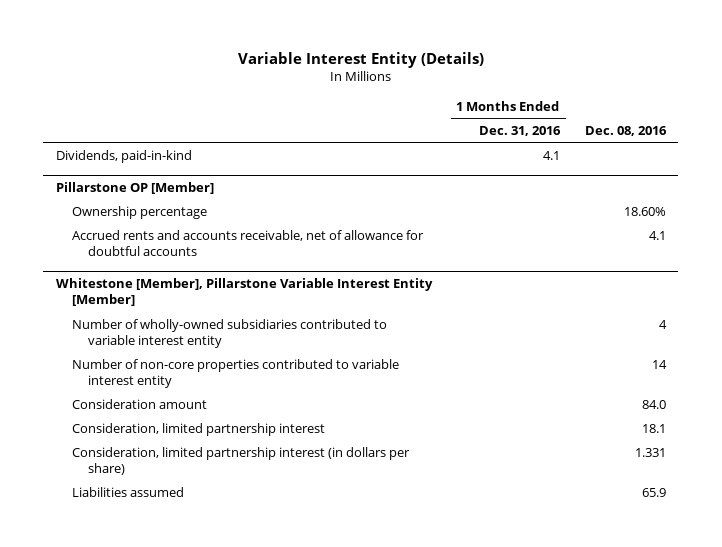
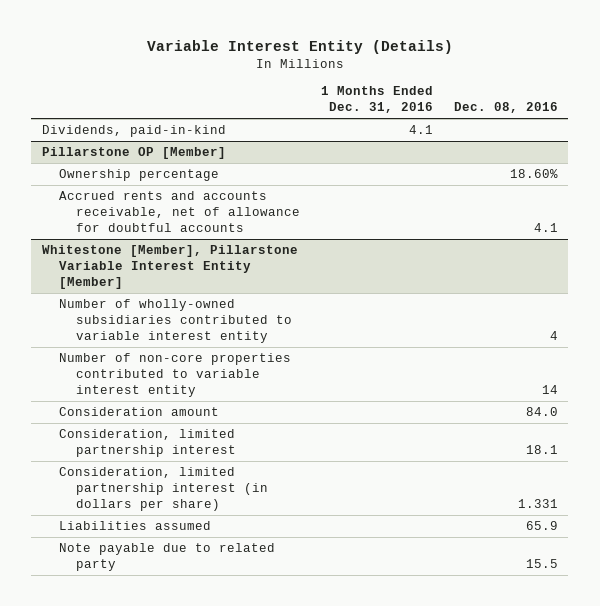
none -> [58,543,275,572] Note payable due to related party

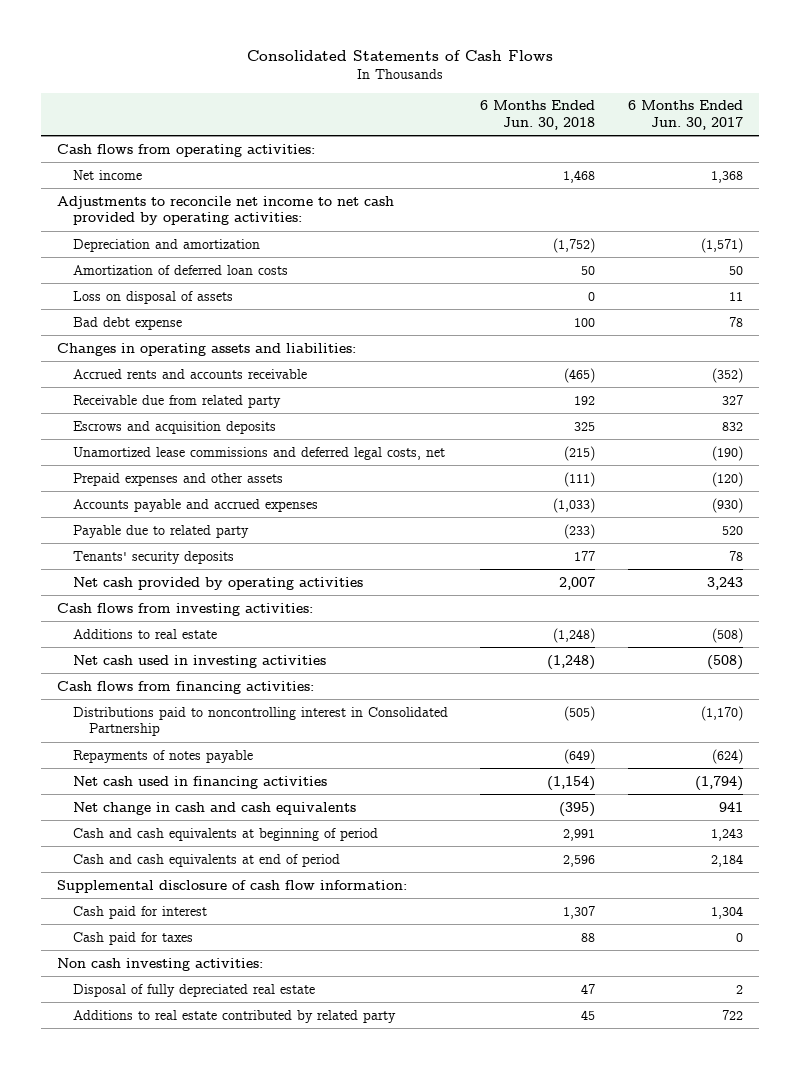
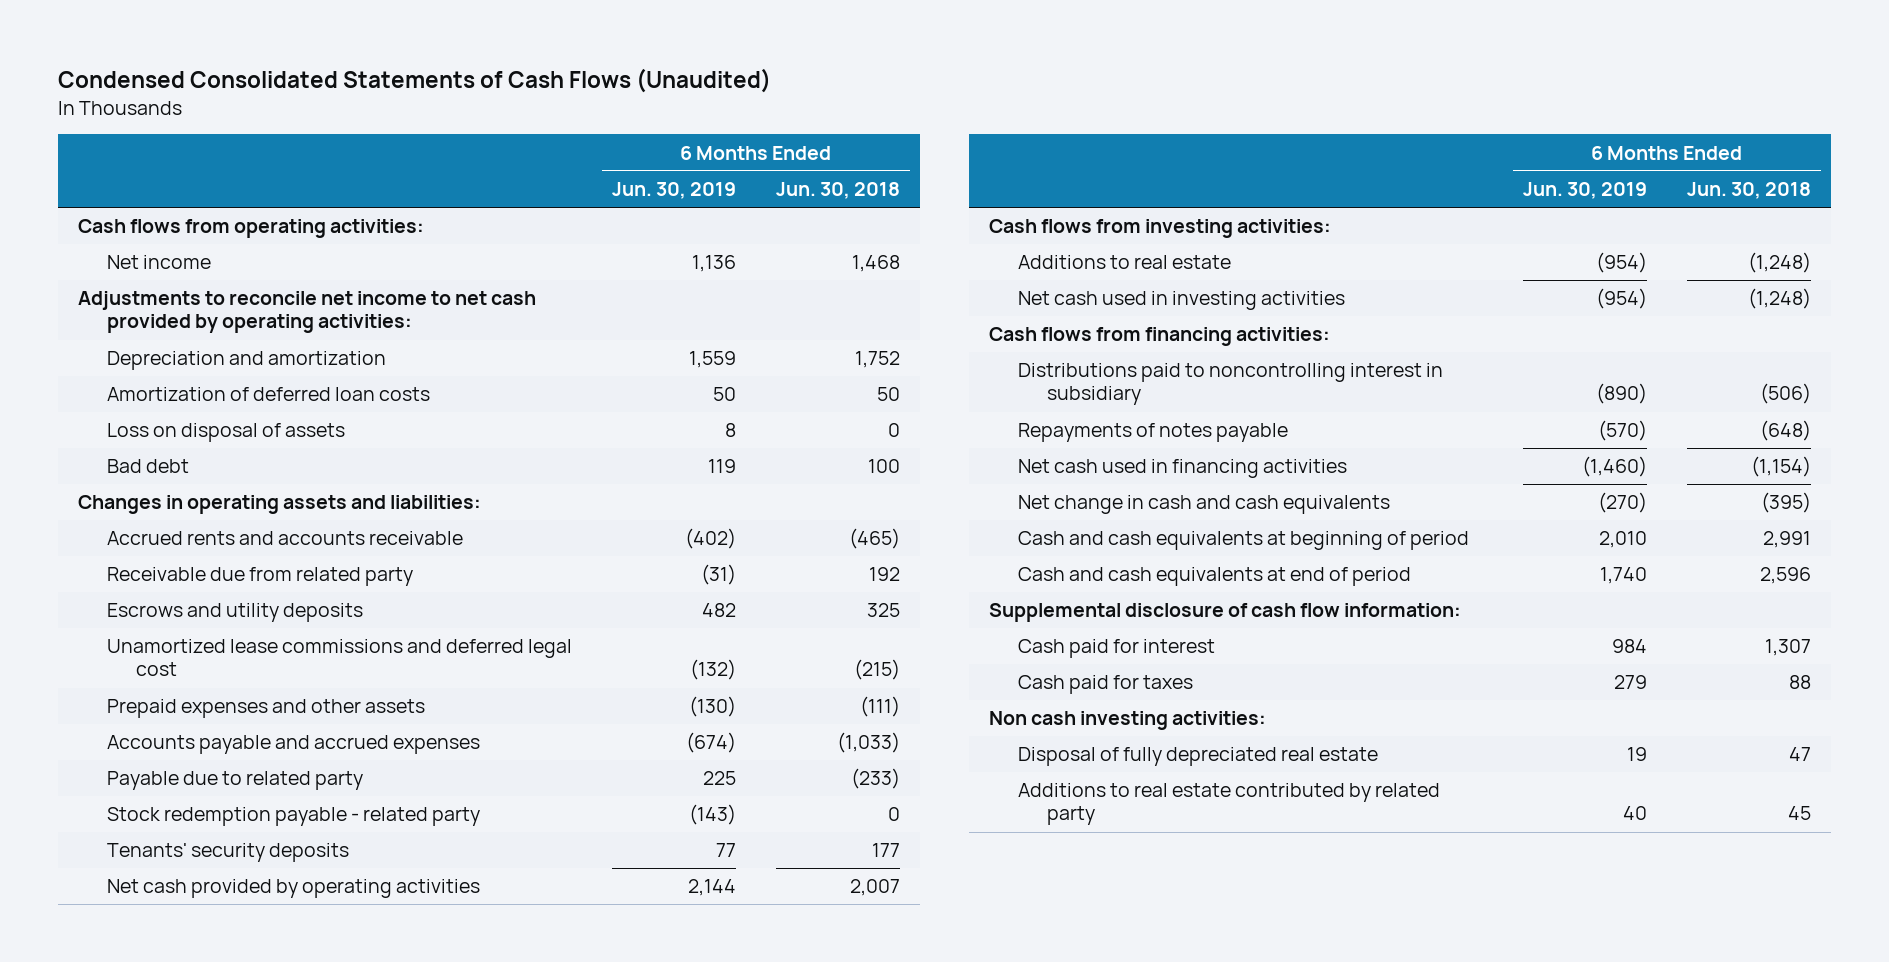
[246,50,553,62] Consolidated Statements of Cash Flows -> [57,68,771,94] Condensed Consolidated Statements of Cash Flows (Unaudited)
[627,100,743,130] 6 Months Ended Jun. 30, 2017 -> none
none -> [611,182,736,200] Jun. 30, 2019
[553,237,596,253] (1,752) -> [854,351,900,369] 1,752
[73,316,183,330] Bad debt expense -> [107,459,190,474] Bad debt
[73,420,277,434] Escrows and acquisition deposits -> [107,603,364,623] Escrows and utility deposits
[73,446,446,460] Unamortized lease commissions and deferred legal costs, net -> [107,639,573,677] Unamortized lease commissions and deferred legal cost
none -> [107,807,481,827] Stock redemption payable - related party
[73,706,449,737] Distributions paid to noncontrolling interest in Consolidated Partnership -> [1017,363,1443,406] Distributions paid to noncontrolling interest in subsidiary
[564,705,596,721] (505) -> [1759,383,1811,405] (506)
[564,748,596,764] (649) -> [1759,420,1811,442] (648)

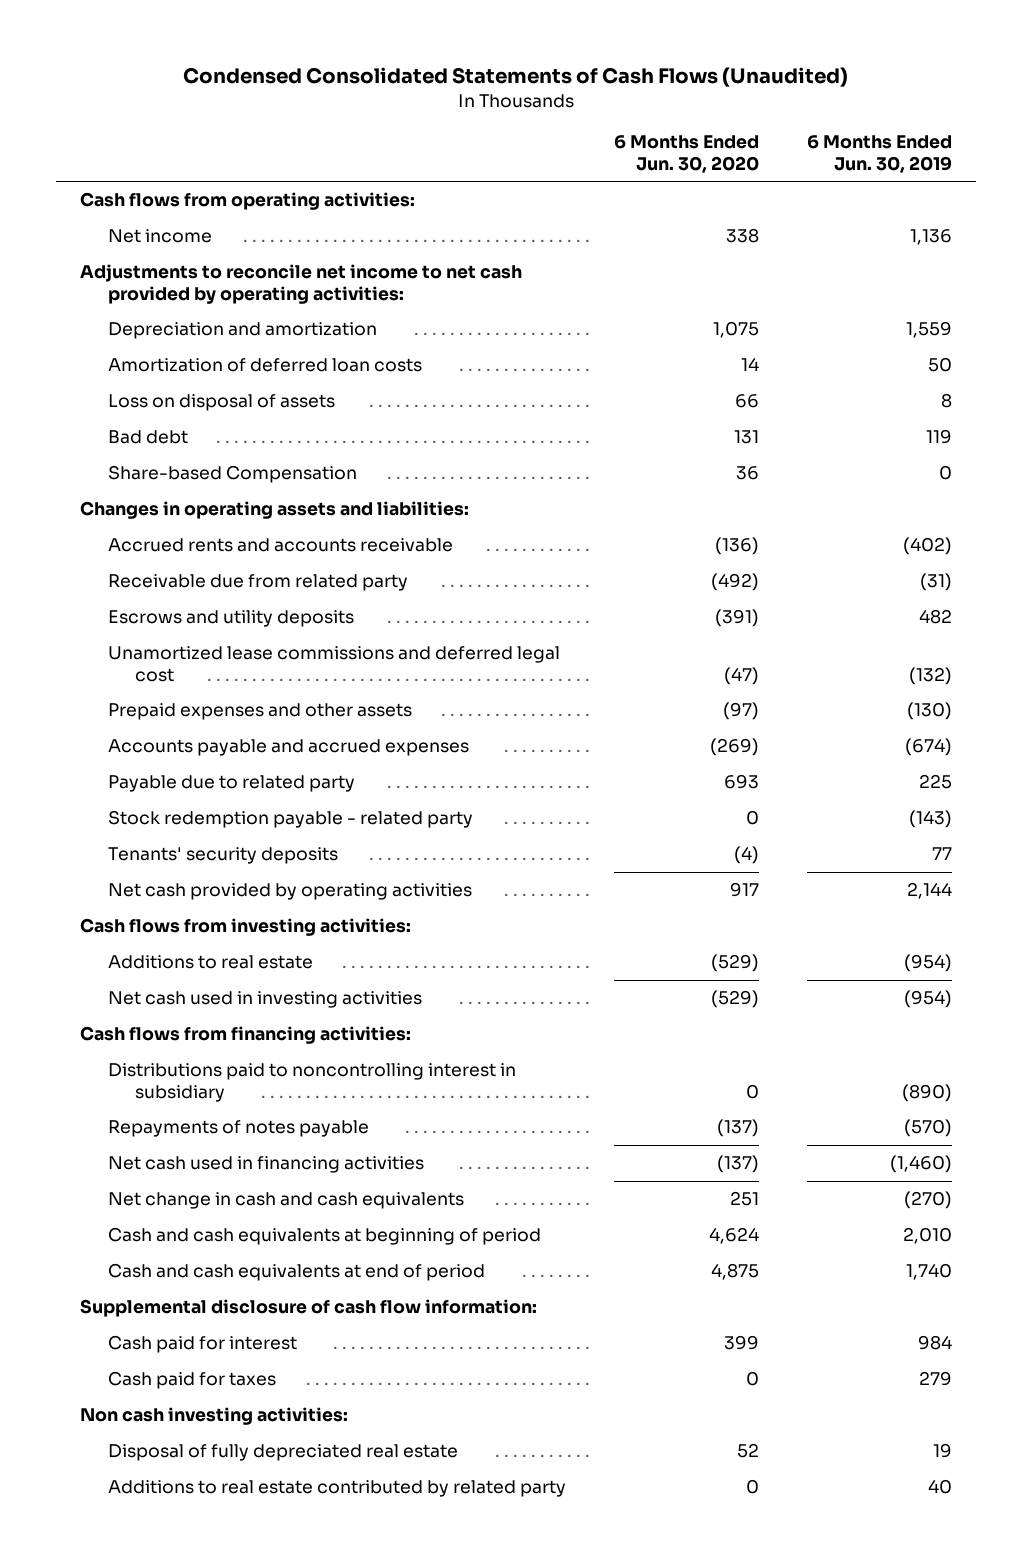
[775,182,900,200] Jun. 30, 2018 -> none
none -> [613,135,759,173] 6 Months Ended Jun. 30, 2020
none -> [107,465,357,484] Share-based Compensation

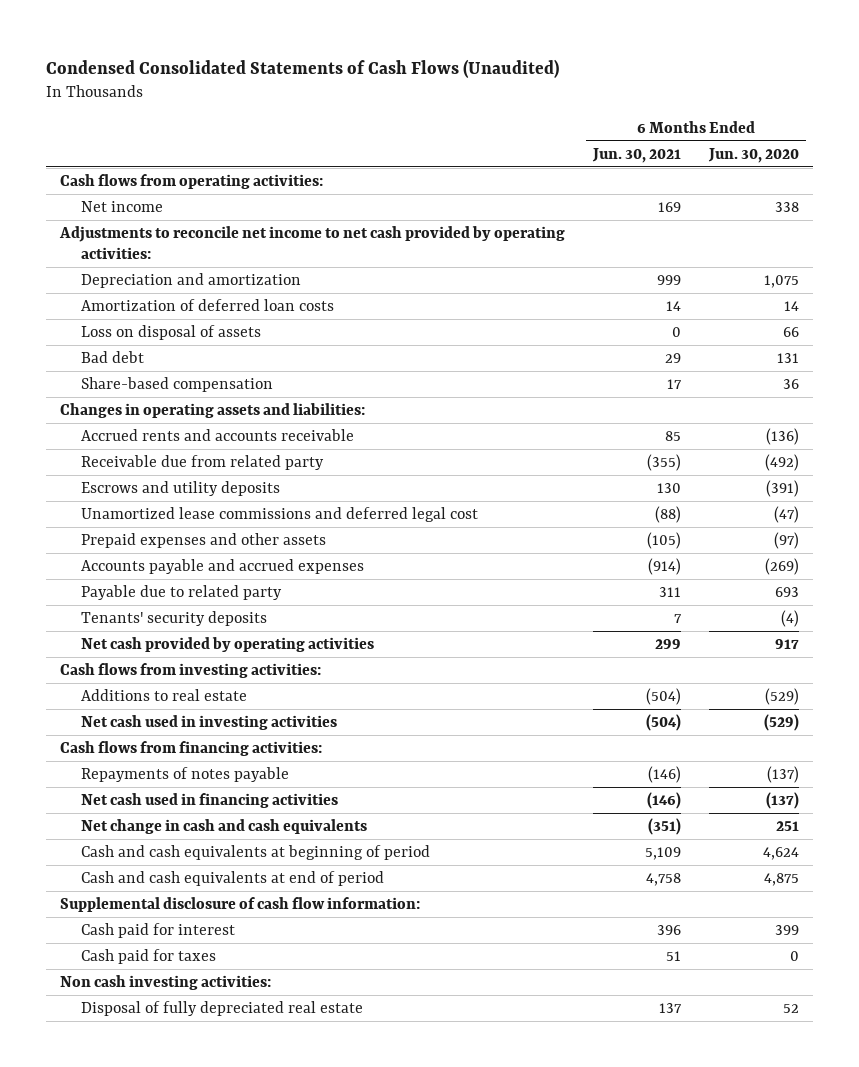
[807,135,953,173] 6 Months Ended Jun. 30, 2019 -> none
none -> [591,147,681,163] Jun. 30, 2021
[107,465,357,484] Share-based Compensation -> [80,376,273,392] Share-based compensation
[107,810,473,829] Stock redemption payable - related party -> none
[107,1063,516,1102] Distributions paid to noncontrolling interest in subsidiary -> none
[107,1480,566,1498] Additions to real estate contributed by related party -> none

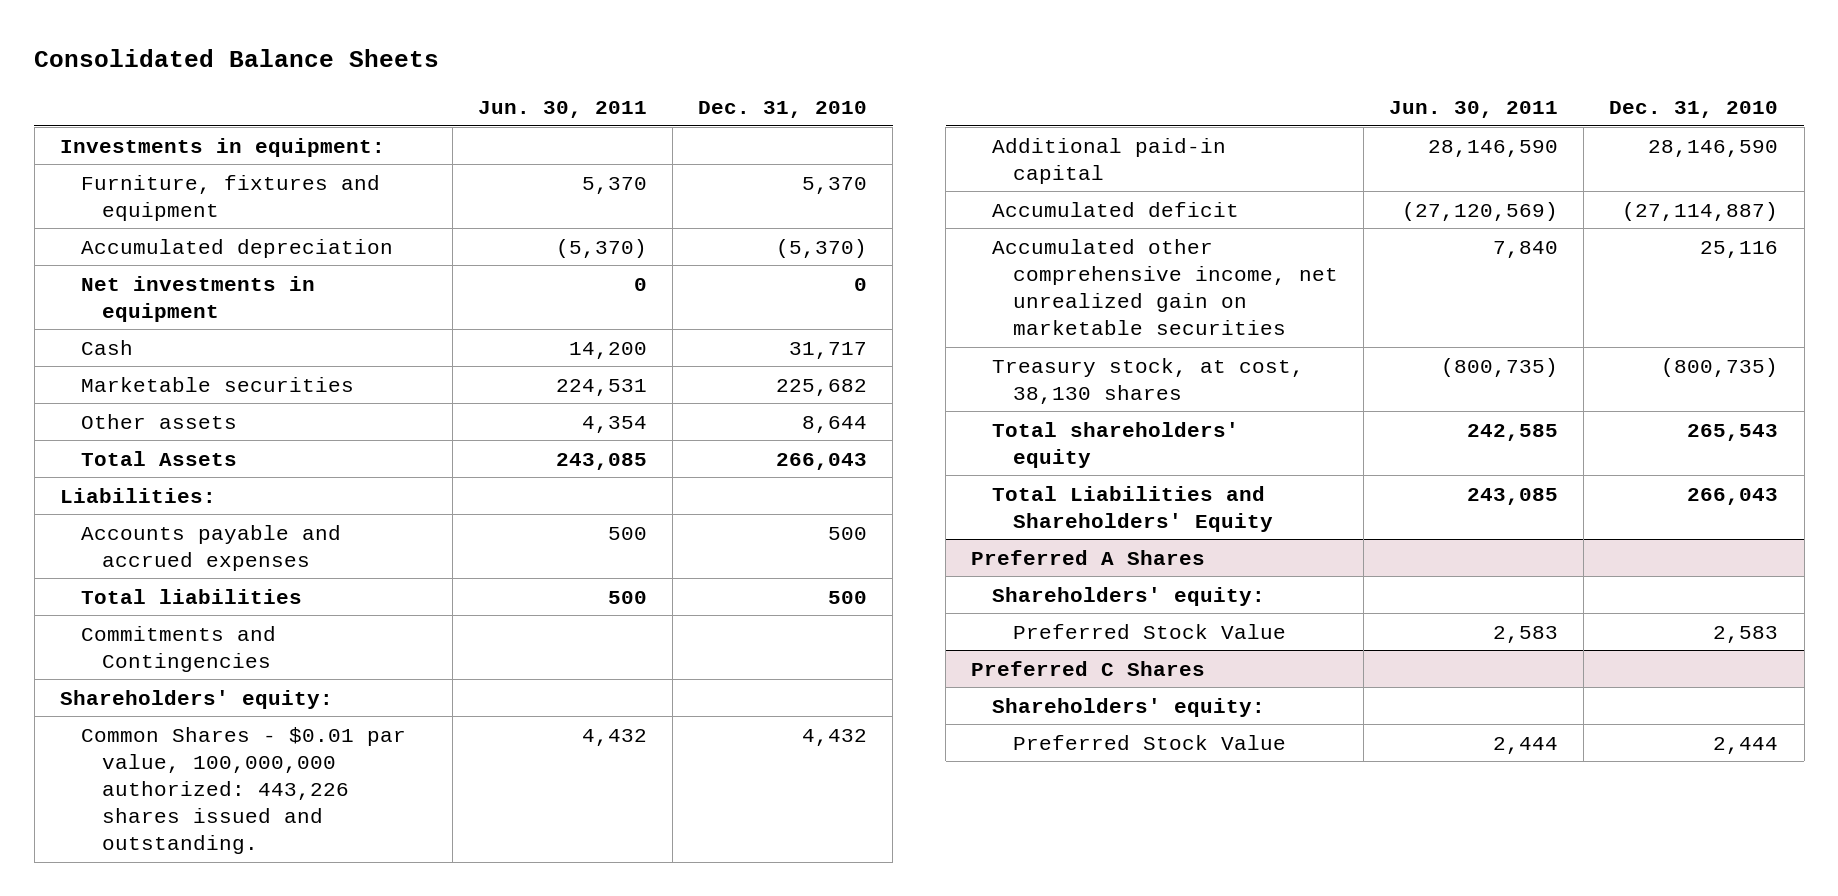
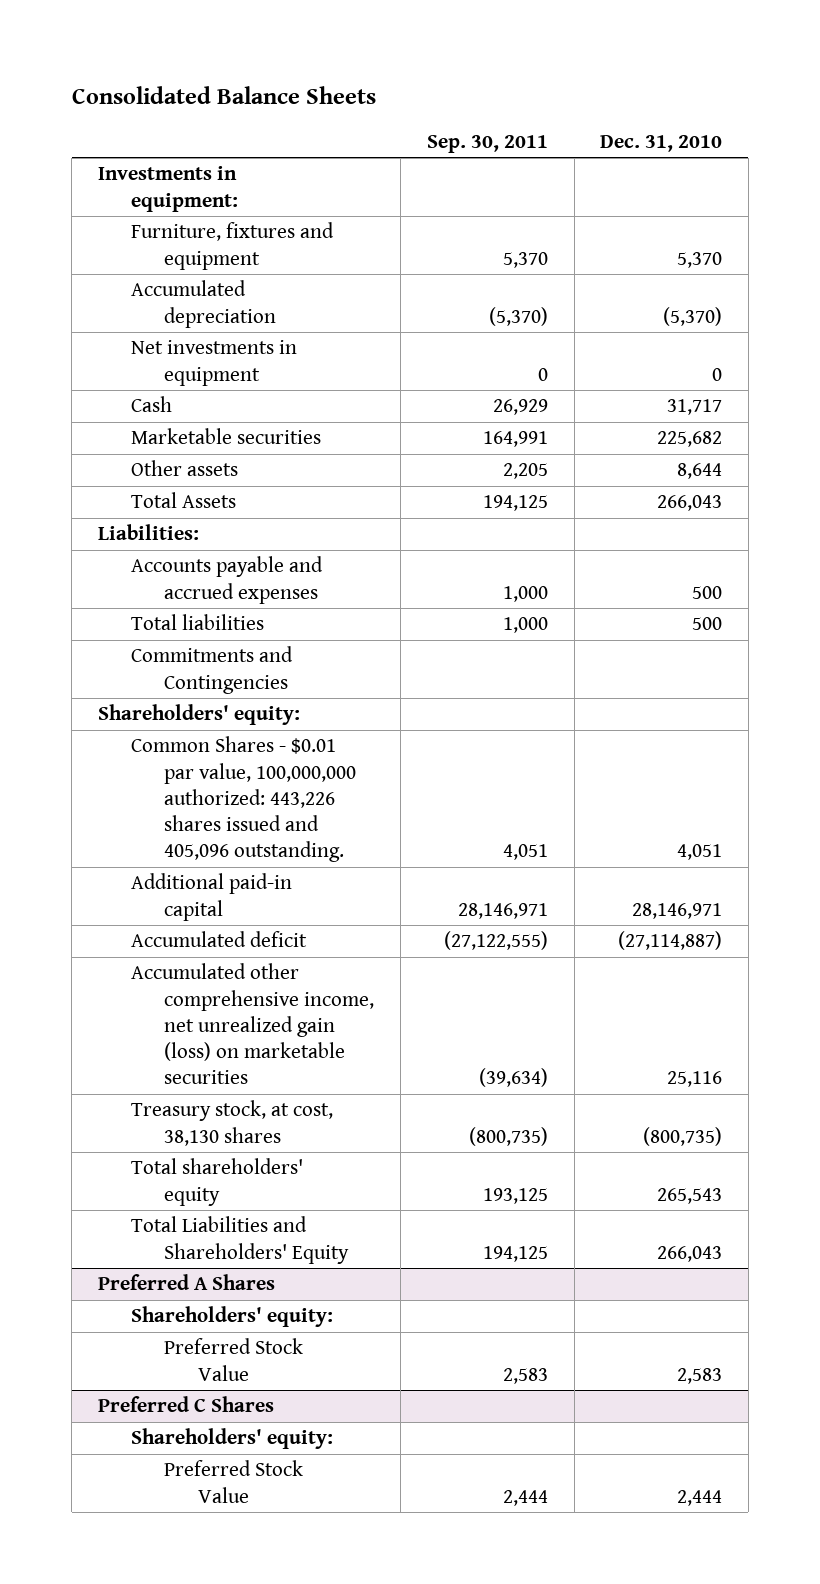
[477,101,647,119] Jun. 30, 2011 -> none
none -> [426,134,548,153] Sep. 30, 2011
[80,726,406,855] Common Shares - $0.01 par value, 100,000,000 authorized: 443,226 shares issued and outstanding. -> [131,736,357,863] Common Shares - $0.01 par value, 100,000,000 authorized: 443,226 shares issued and 405,096 outstanding.
[802,728,868,746] 4,432 -> [677,844,723,861] 4,051
[1648,139,1779,157] 28,146,590 -> [632,902,723,919] 28,146,971
[992,238,1339,336] Accumulated other comprehensive income, net unrealized gain on marketable securities -> [131,963,375,1085] Accumulated other comprehensive income, net unrealized gain (loss) on marketable securities

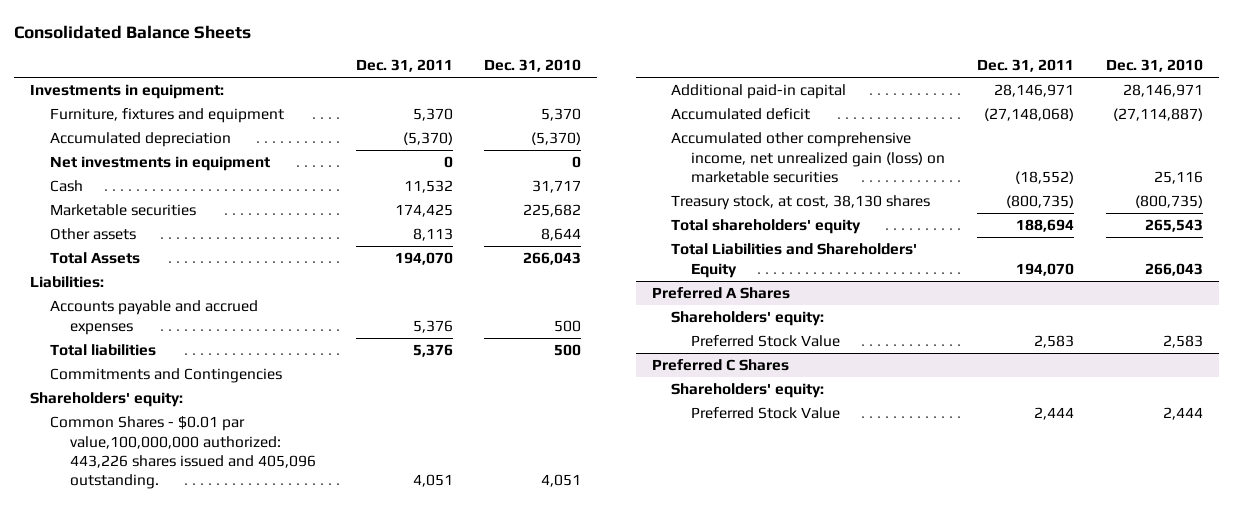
[426,134,548,153] Sep. 30, 2011 -> none
none -> [355,59,453,73] Dec. 31, 2011
[131,736,357,863] Common Shares - $0.01 par value, 100,000,000 authorized: 443,226 shares issued and 405,096 outstanding. -> [49,416,316,490] Common Shares - $0.01 par value,100,000,000 authorized: 443,226 shares issued and 405,096 outstanding.

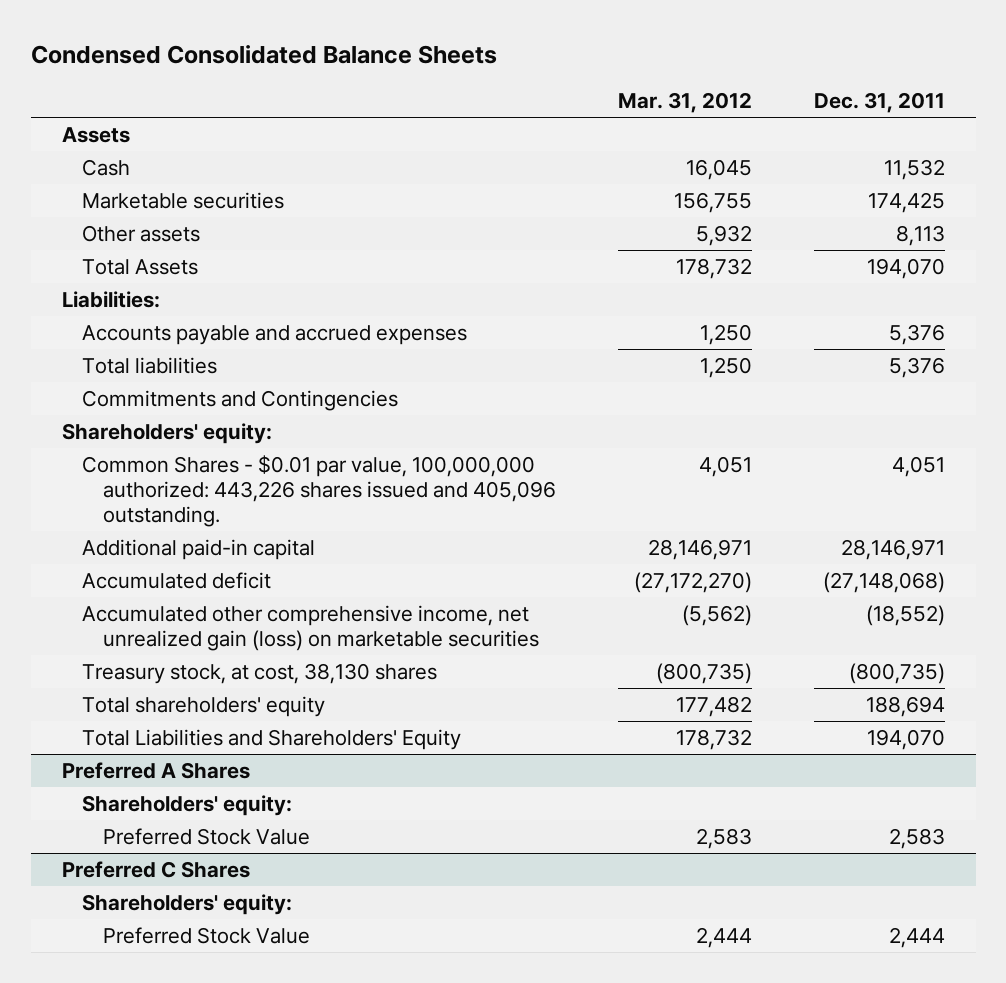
[14,25,252,40] Consolidated Balance Sheets -> [30,45,497,65] Condensed Consolidated Balance Sheets
[484,59,582,73] Dec. 31, 2010 -> none
none -> [617,92,752,114] Mar. 31, 2012
[30,84,225,100] Investments in equipment: -> none
[49,108,284,124] Furniture, fixtures and equipment -> none
[49,132,231,148] Accumulated depreciation -> none
[49,156,270,172] Net investments in equipment -> none
none -> [61,127,130,144] Assets
[49,416,316,490] Common Shares - $0.01 par value,100,000,000 authorized: 443,226 shares issued and 405,096 outstanding. -> [82,455,556,527] Common Shares - $0.01 par value, 100,000,000 authorized: 443,226 shares issued and 405,096 outstanding.

